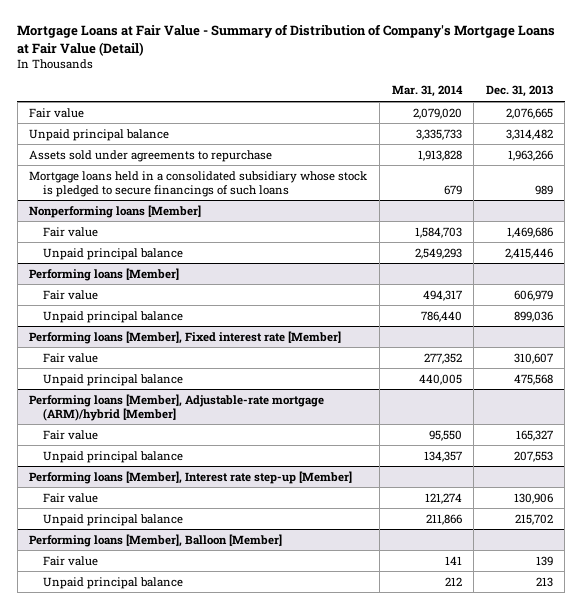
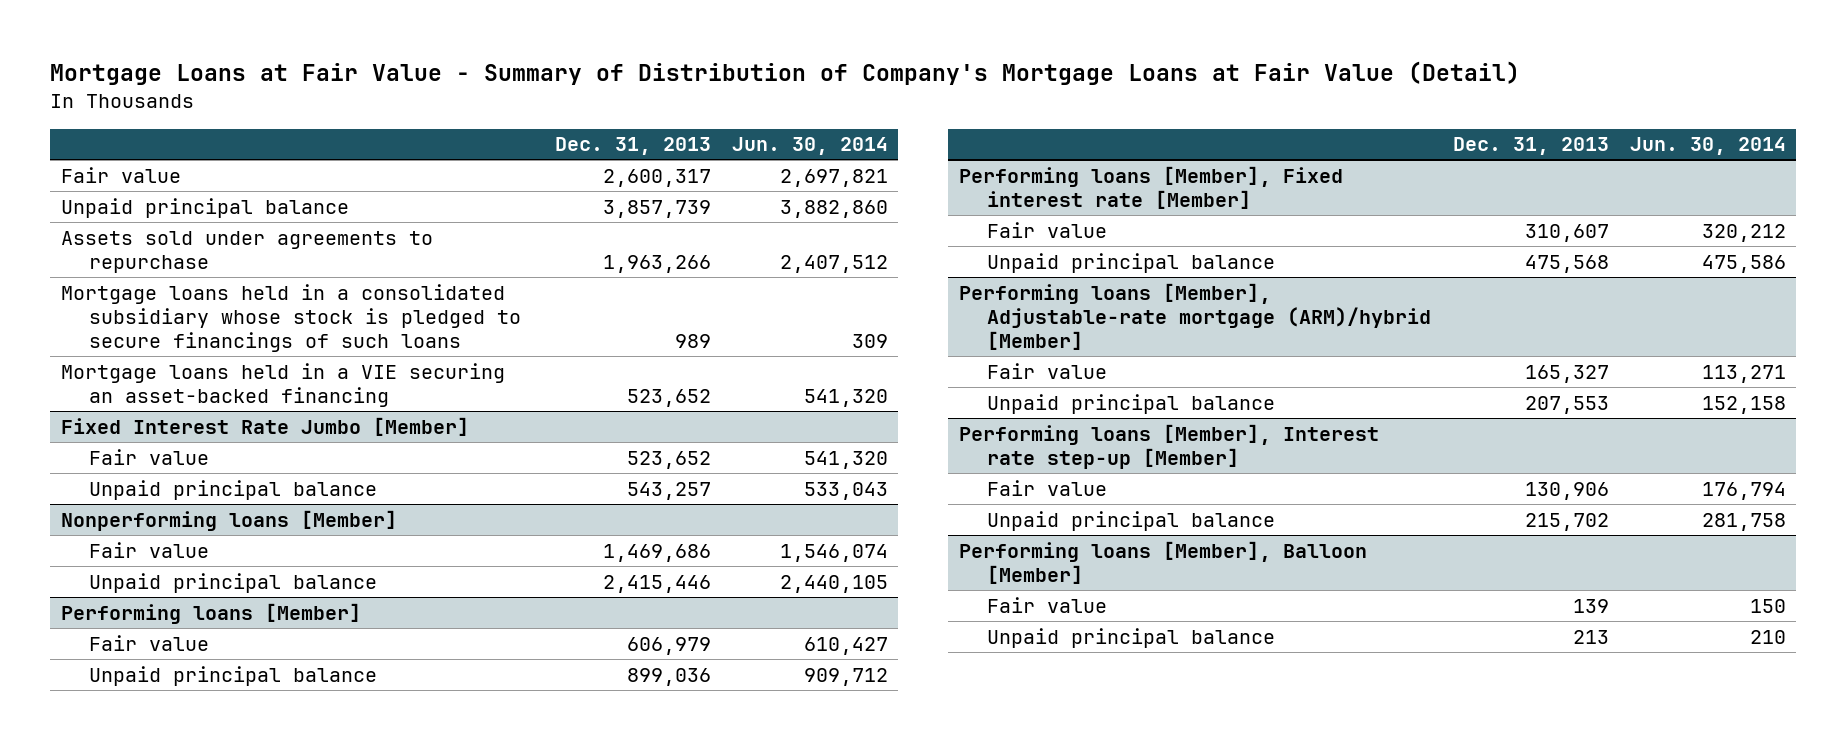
[391,85,463,98] Mar. 31, 2014 -> none
none -> [731,137,888,156] Jun. 30, 2014
[505,107,553,119] 2,076,665 -> [602,168,711,187] 2,600,317
[505,128,553,140] 3,314,482 -> [602,199,711,218] 3,857,739
none -> [60,362,505,407] Mortgage loans held in a VIE securing an asset-backed financing
none -> [60,416,469,436] Fixed Interest Rate Jumbo [Member]
none -> [89,448,210,465] Fair value
none -> [89,479,378,500] Unpaid principal balance

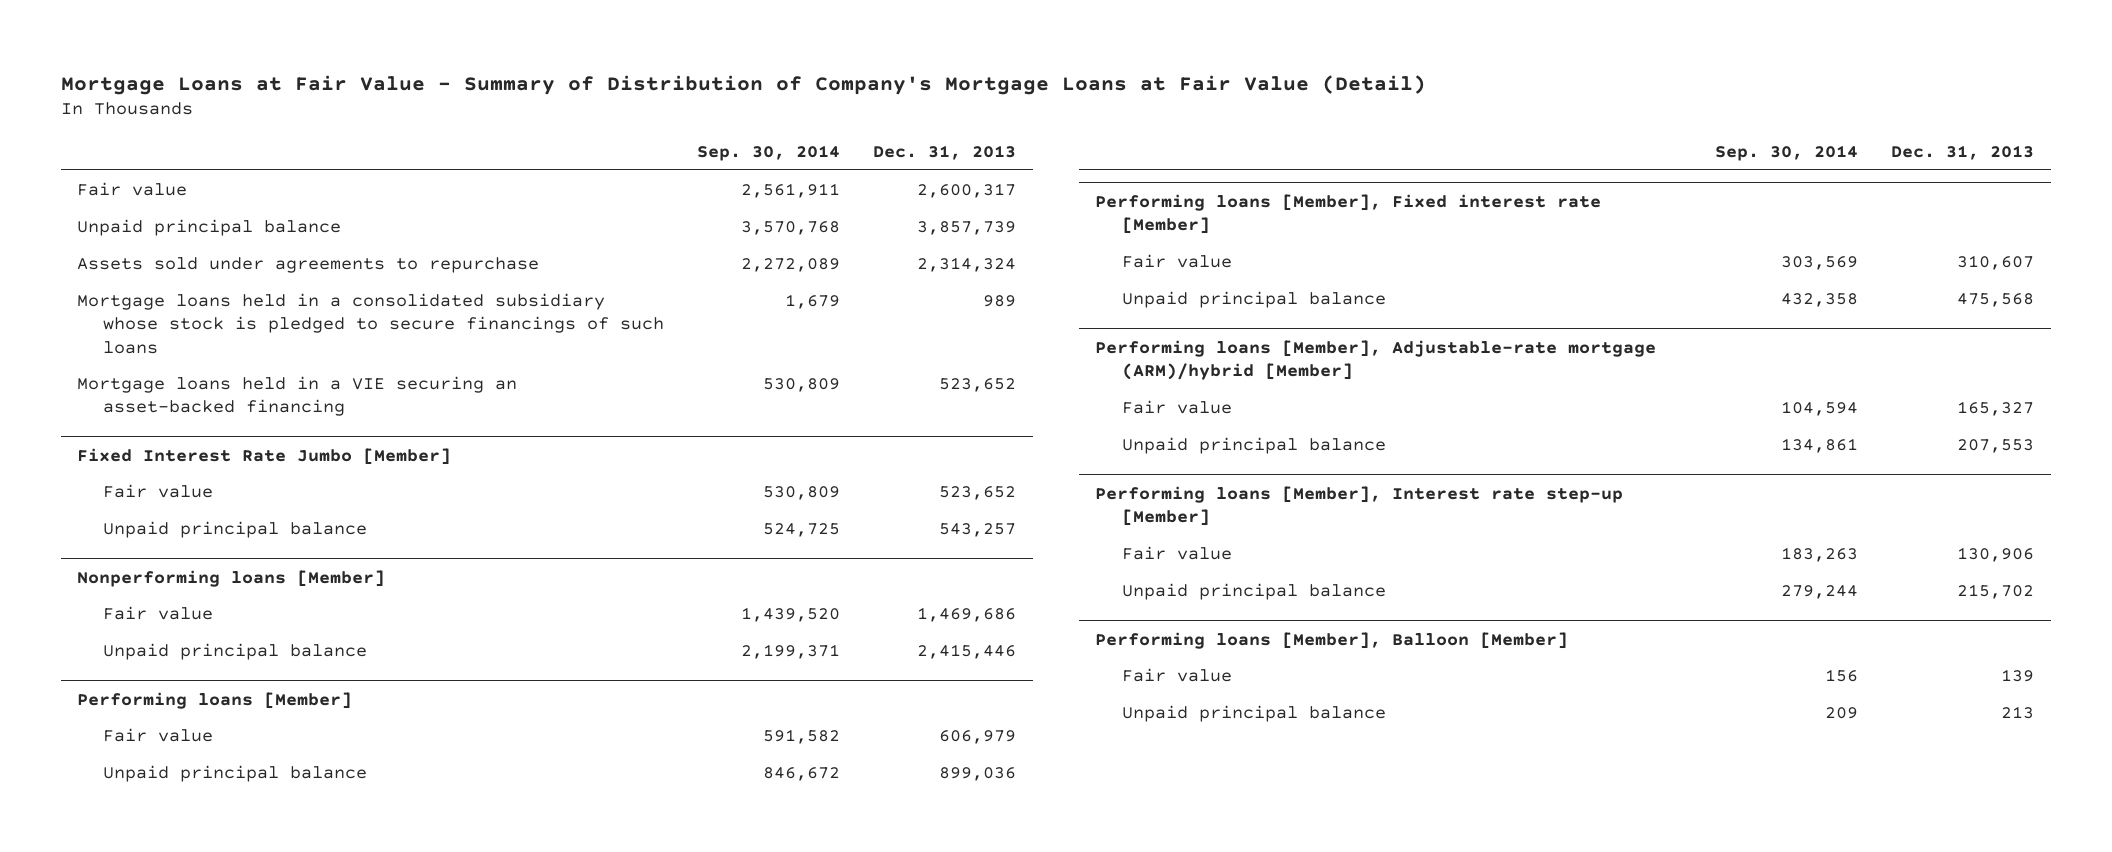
[731,137,888,156] Jun. 30, 2014 -> none
none -> [697,144,841,161] Sep. 30, 2014
[602,254,711,273] 1,963,266 -> [917,256,1017,272] 2,314,324

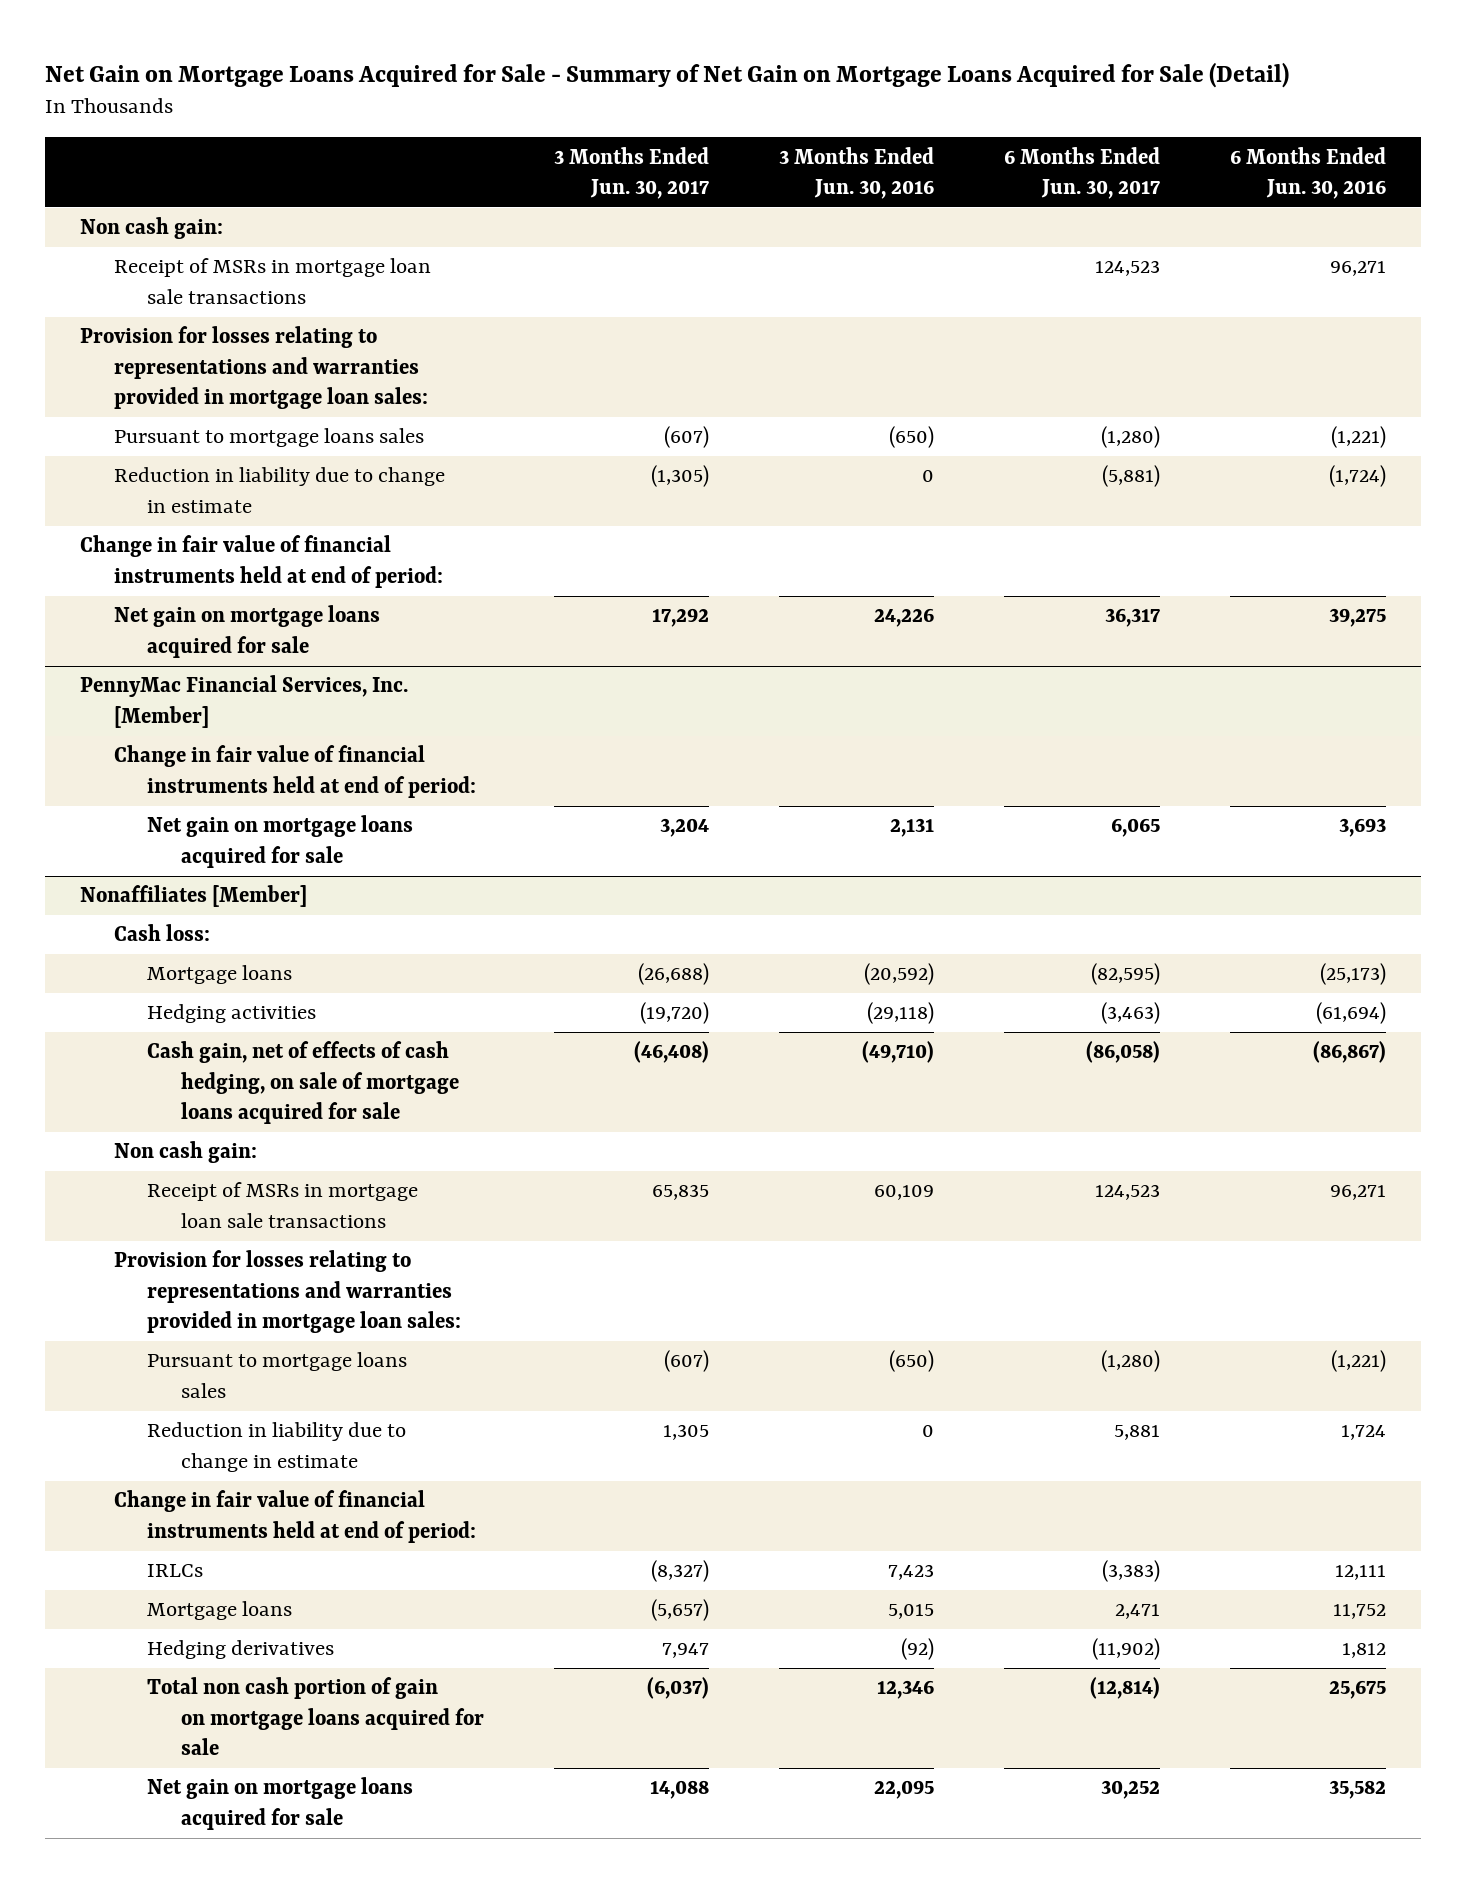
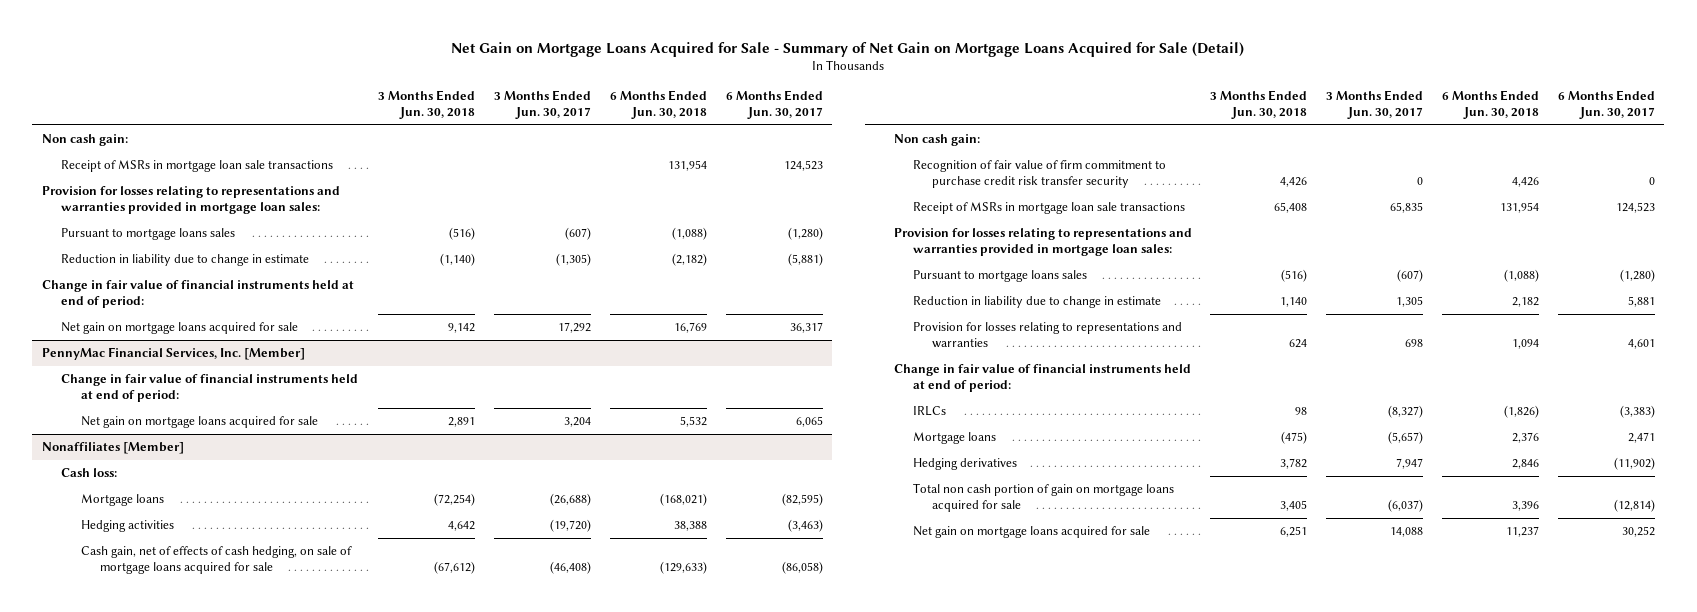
[779,146,935,199] 3 Months Ended Jun. 30, 2016 -> none
[1230,146,1387,199] 6 Months Ended Jun. 30, 2016 -> none
none -> [377,90,475,120] 3 Months Ended Jun. 30, 2018
none -> [609,90,707,120] 6 Months Ended Jun. 30, 2018
none -> [912,160,1166,189] Recognition of fair value of firm commitment to purchase credit risk transfer security
none -> [912,322,1182,349] Provision for losses relating to representations and warranties

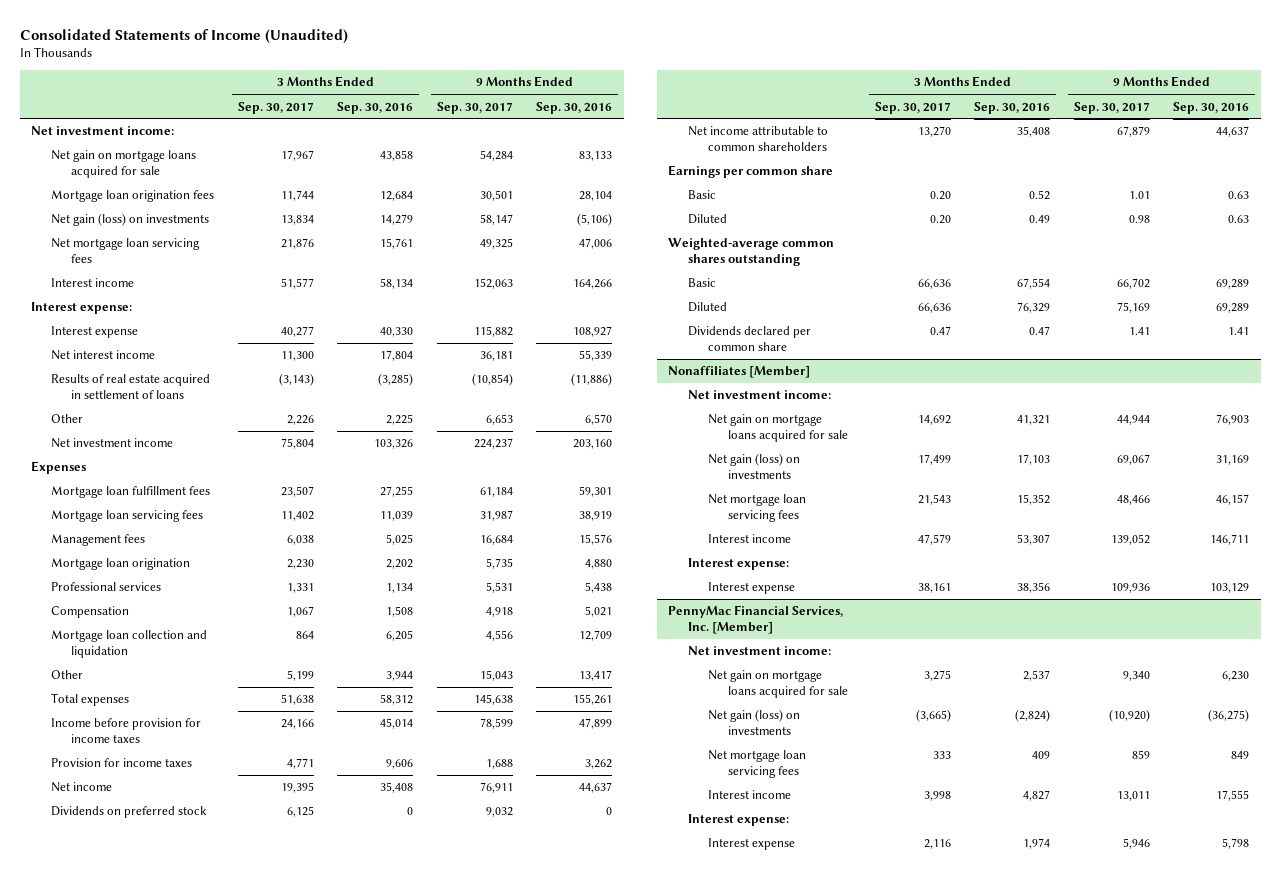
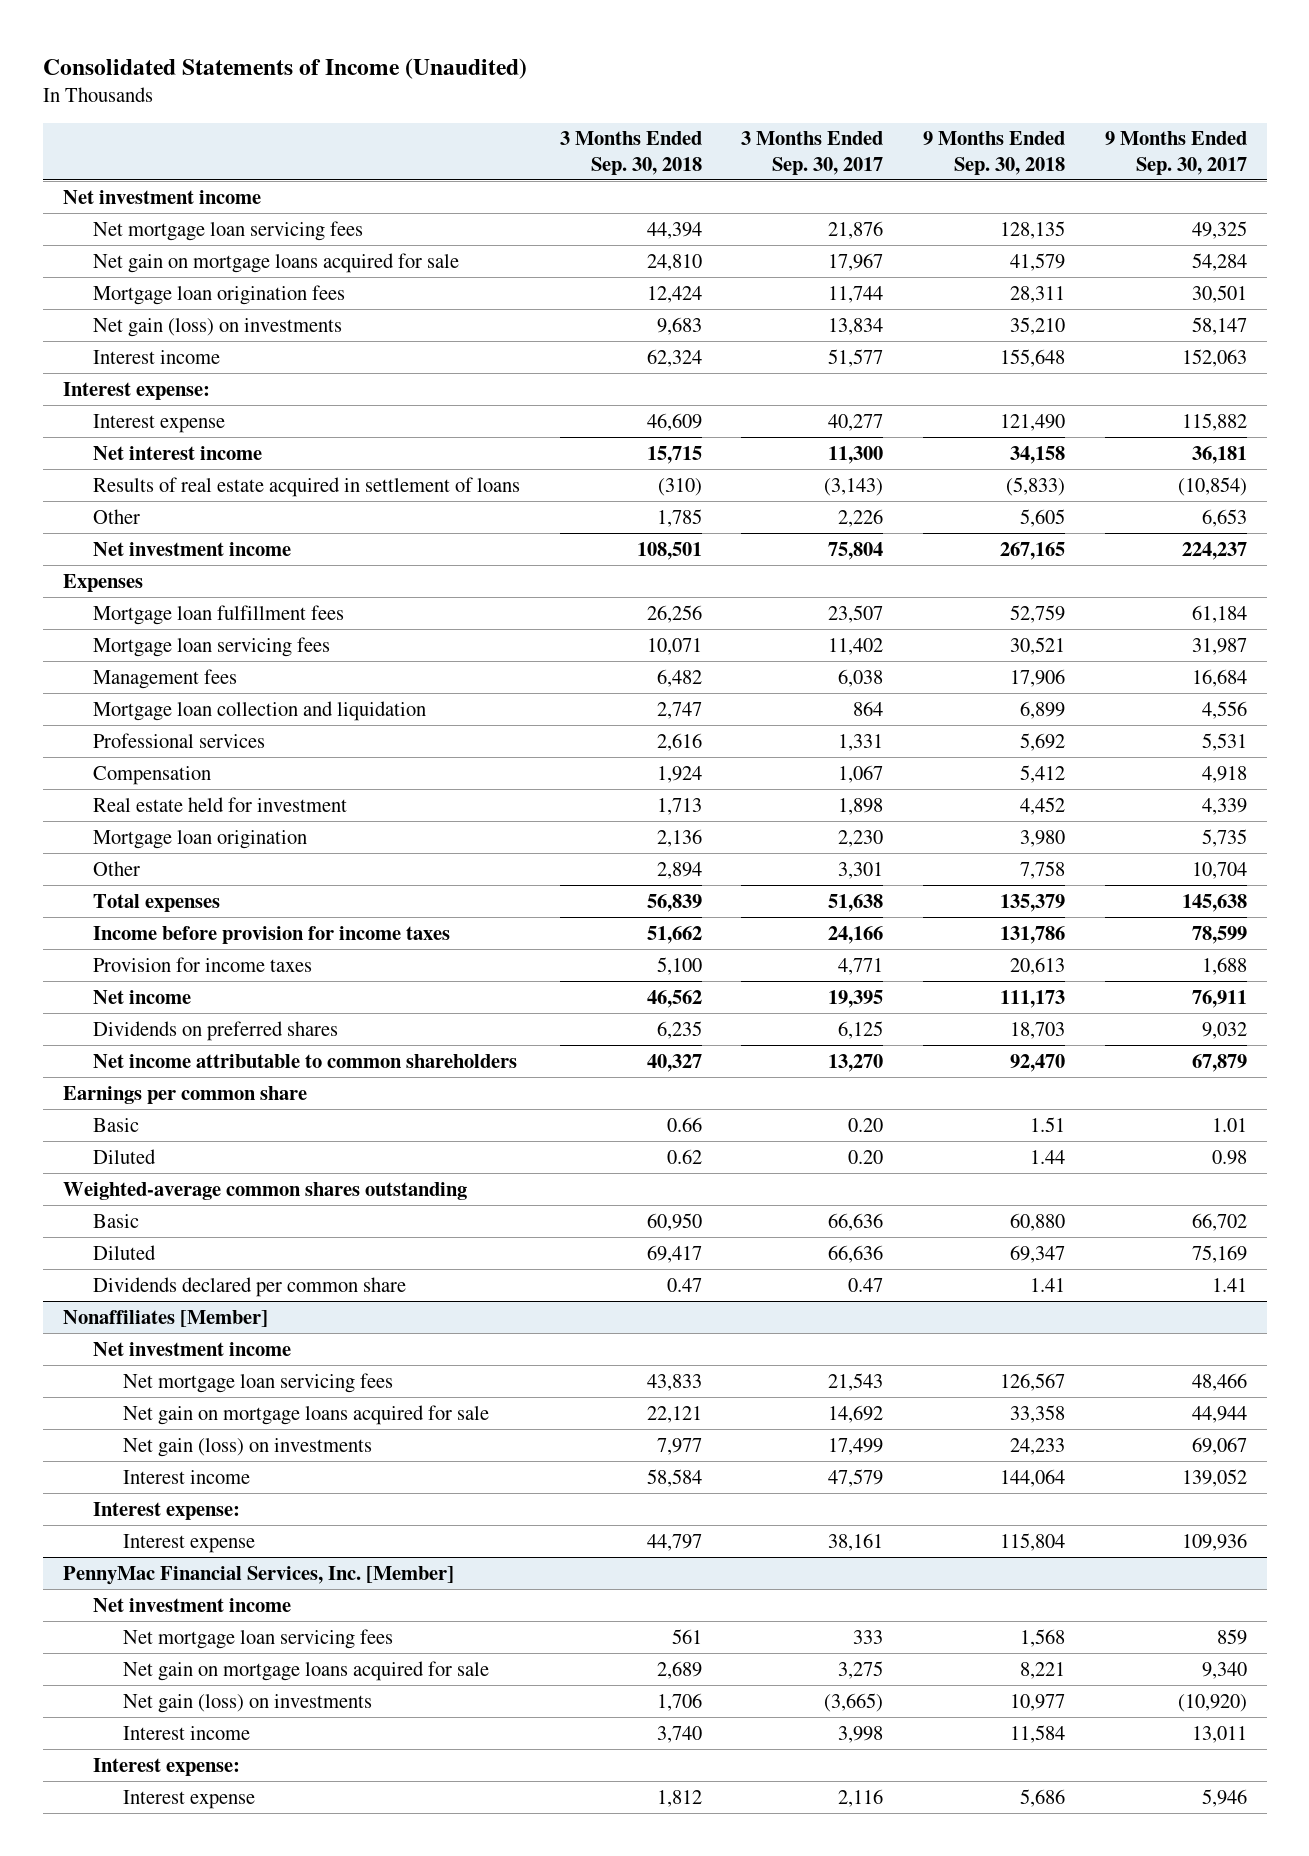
[337,101,414,114] Sep. 30, 2016 -> none
[536,101,613,114] Sep. 30, 2016 -> none
none -> [559,131,702,175] 3 Months Ended Sep. 30, 2018
none -> [922,131,1065,175] 9 Months Ended Sep. 30, 2018
[31,126,175,136] Net investment income: -> [62,189,261,204] Net investment income
[51,238,201,264] Net mortgage loan servicing fees -> [92,220,363,241] Net mortgage loan servicing fees
[51,630,208,659] Mortgage loan collection and liquidation -> [92,700,426,721] Mortgage loan collection and liquidation
none -> [92,796,347,812] Real estate held for investment
[51,558,191,571] Mortgage loan origination -> [92,829,307,849] Mortgage loan origination
[286,670,314,682] 5,199 -> [838,861,884,879] 3,301
[479,670,513,682] 15,043 -> [1191,861,1247,879] 10,704
[51,806,208,819] Dividends on preferred stock -> [92,1020,338,1041] Dividends on preferred shares
[688,390,832,400] Net investment income: -> [92,1341,291,1356] Net investment income
[708,494,807,523] Net mortgage loan servicing fees -> [123,1372,394,1393] Net mortgage loan servicing fees
[688,646,832,656] Net investment income: -> [92,1597,291,1612] Net investment income
[708,750,807,779] Net mortgage loan servicing fees -> [123,1628,394,1649] Net mortgage loan servicing fees

